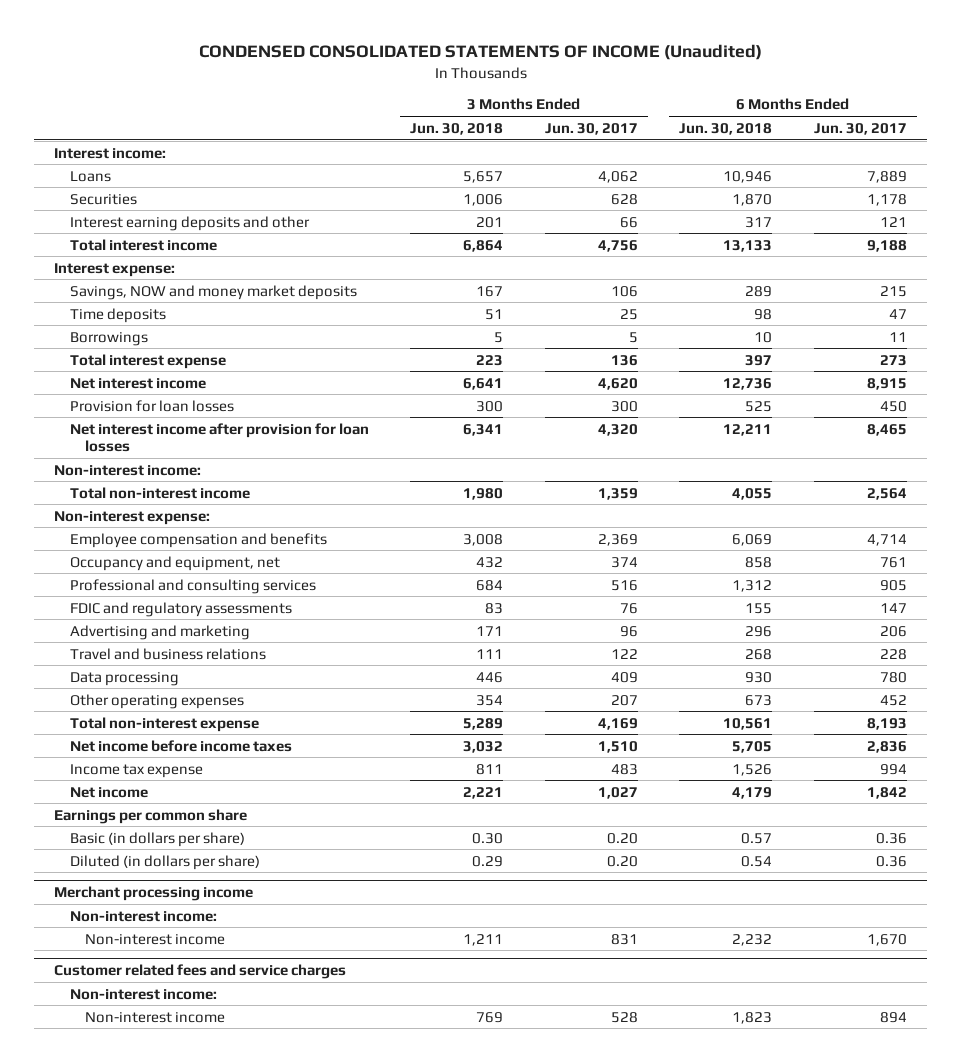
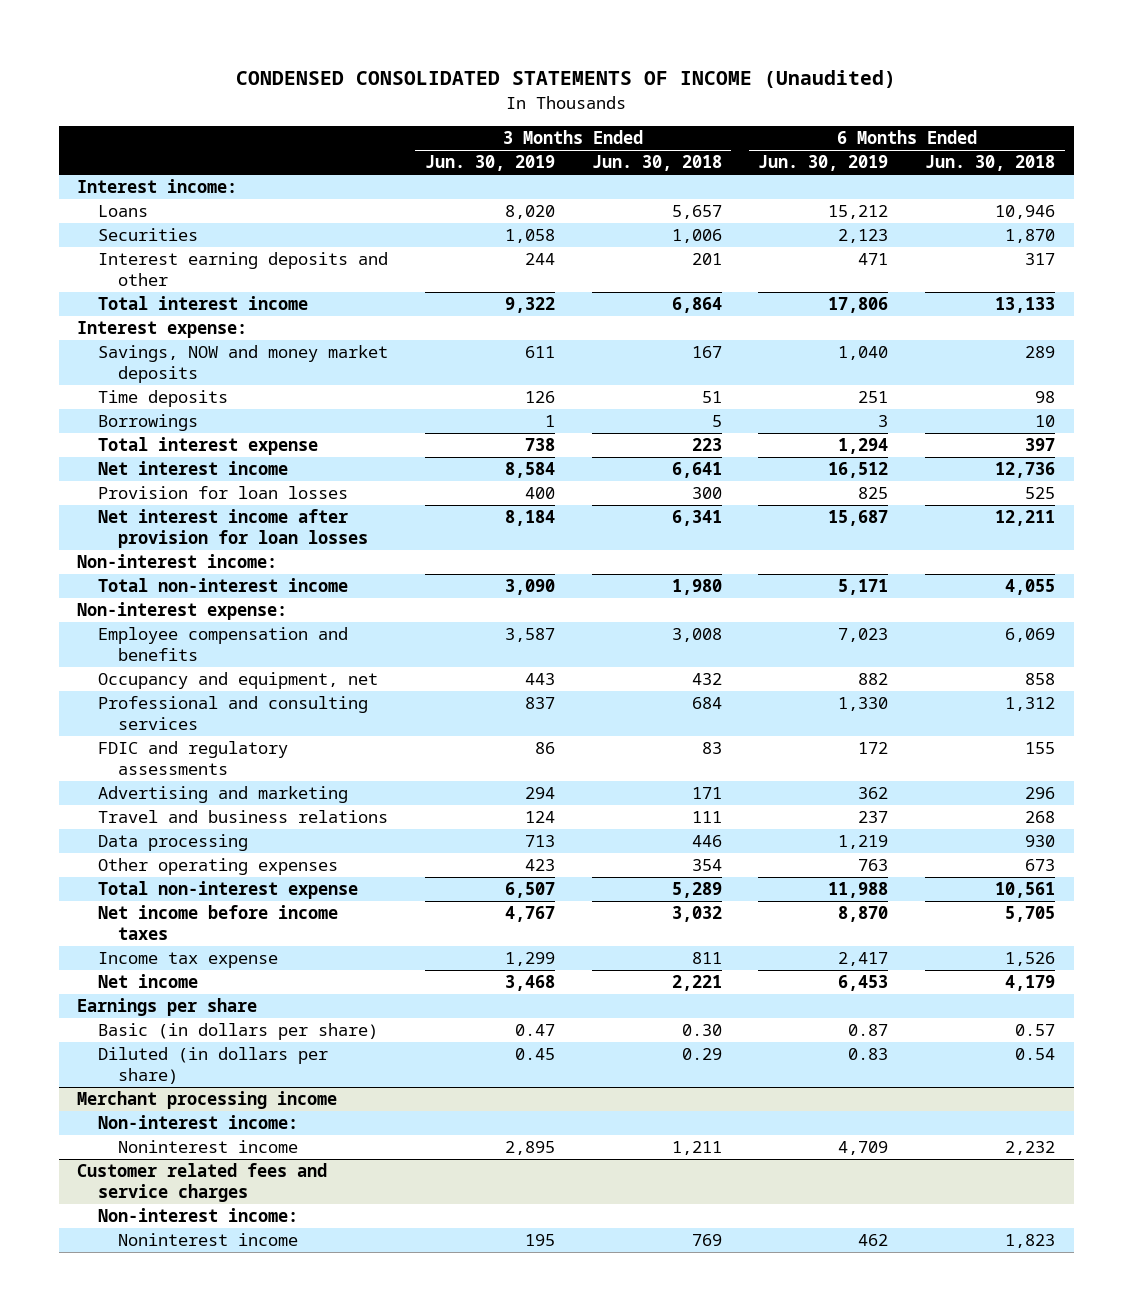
[544,122,638,135] Jun. 30, 2017 -> none
[813,122,907,135] Jun. 30, 2017 -> none
none -> [424,155,555,172] Jun. 30, 2019
none -> [758,155,889,172] Jun. 30, 2019
[54,808,248,824] Earnings per common share -> [77,998,258,1017] Earnings per share
[85,933,226,945] Non-interest income -> [117,1140,298,1154] Noninterest income
[85,1011,226,1023] Non-interest income -> [117,1233,298,1247] Noninterest income

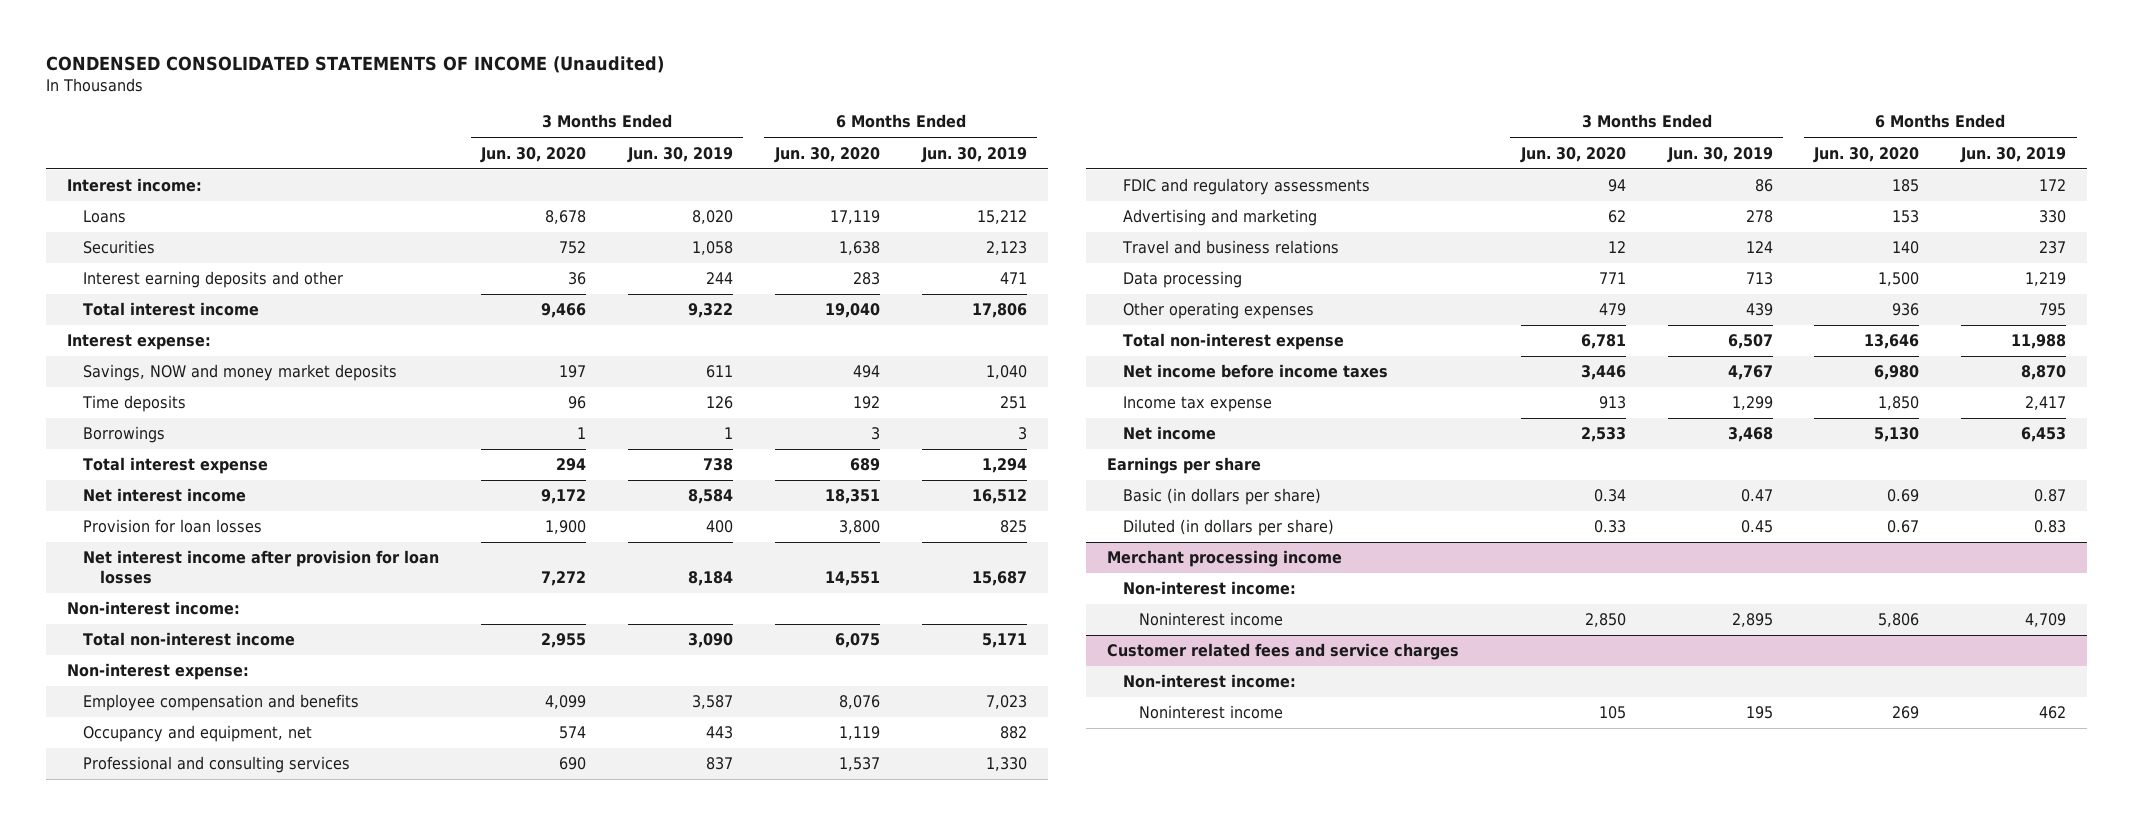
[591,155,722,172] Jun. 30, 2018 -> none
[925,155,1056,172] Jun. 30, 2018 -> none
none -> [480,146,587,163] Jun. 30, 2020
none -> [773,146,880,163] Jun. 30, 2020
[524,787,555,800] 294 -> [1745,210,1773,224] 278
[858,787,889,800] 362 -> [2039,210,2067,224] 330
[524,859,555,872] 423 -> [1745,303,1773,317] 439
[858,859,889,872] 763 -> [2039,303,2067,317] 795

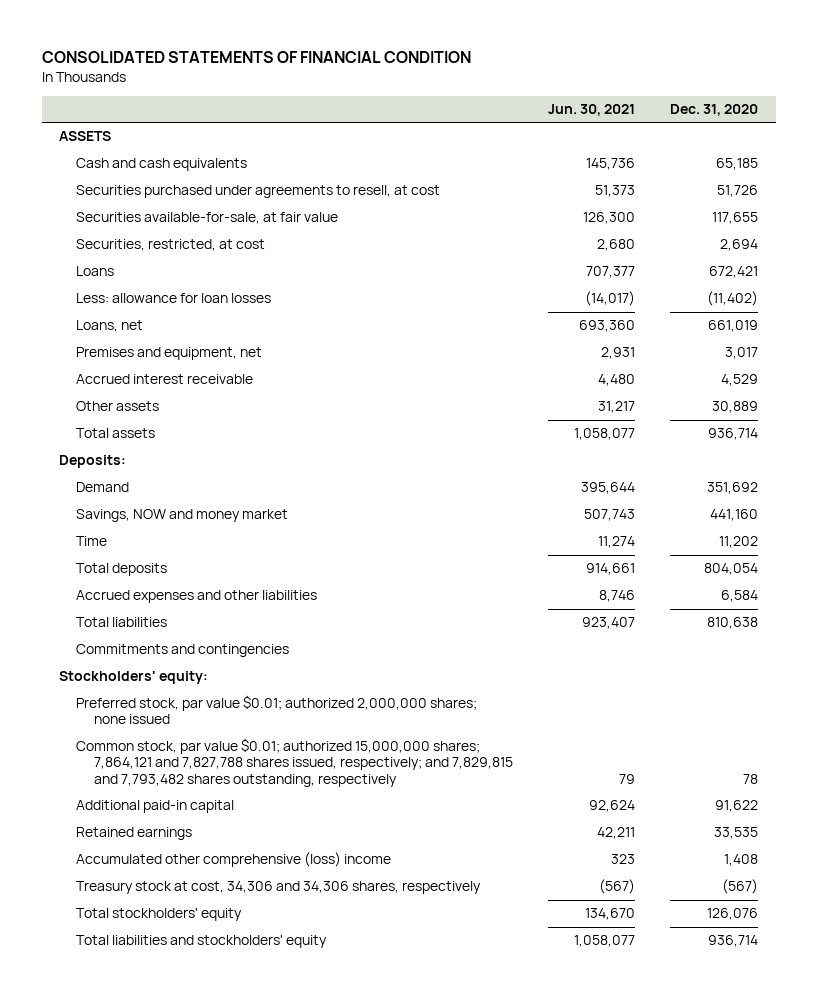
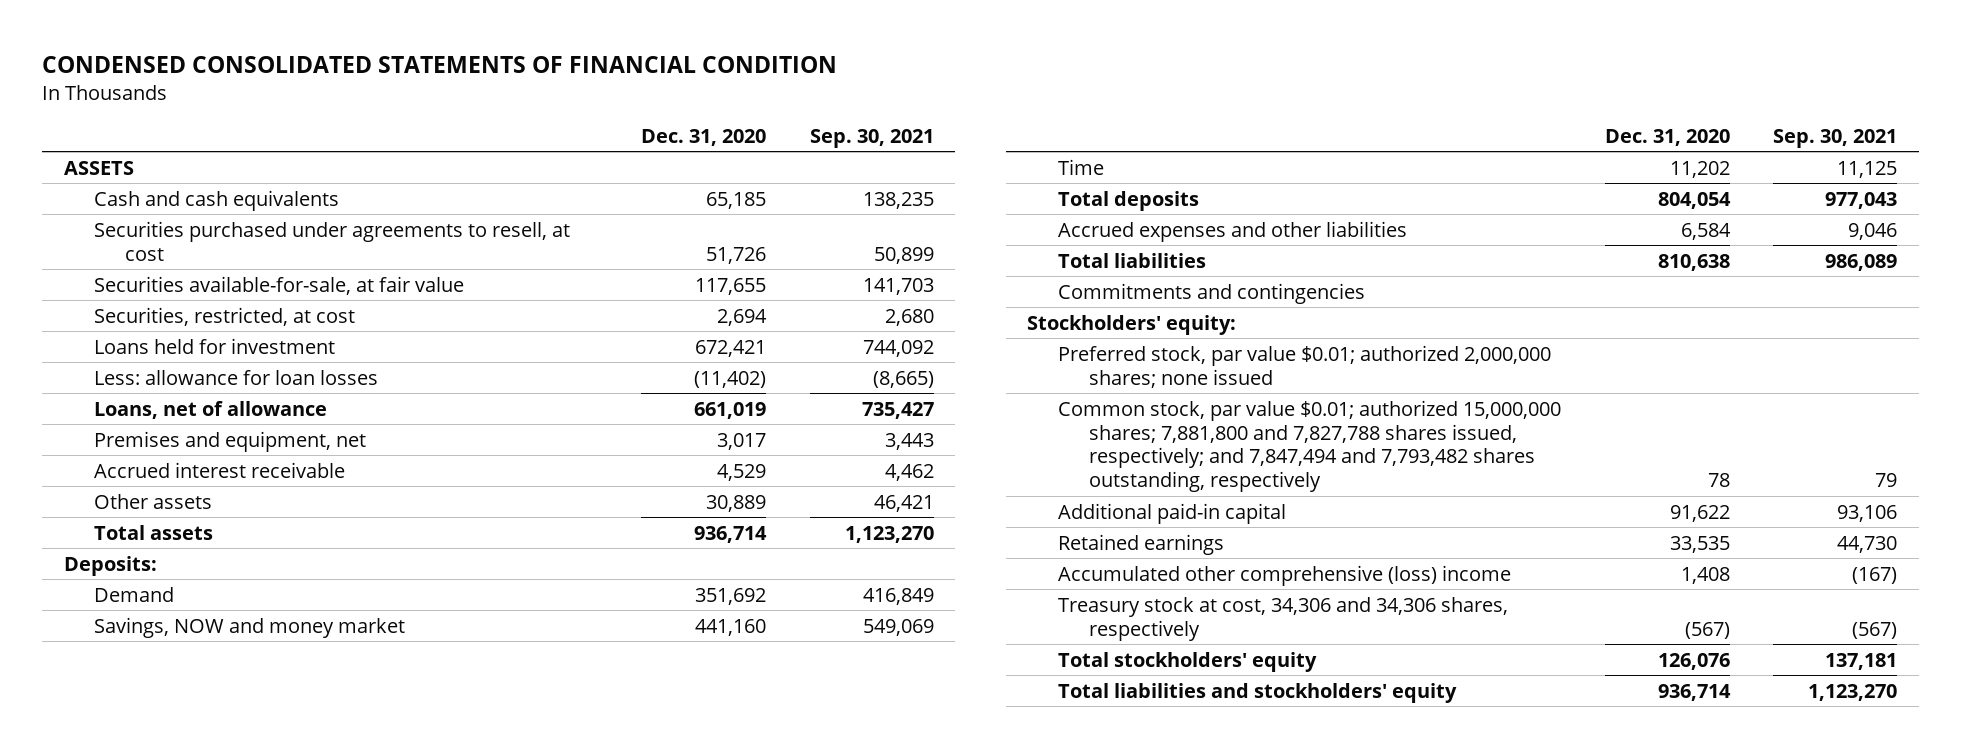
[41,51,471,64] CONSOLIDATED STATEMENTS OF FINANCIAL CONDITION -> [41,55,837,73] CONDENSED CONSOLIDATED STATEMENTS OF FINANCIAL CONDITION
[547,103,635,116] Jun. 30, 2021 -> none
none -> [809,128,934,148] Sep. 30, 2021
[76,266,115,277] Loans -> [94,337,336,354] Loans held for investment
[76,320,144,333] Loans, net -> [94,400,328,419] Loans, net of allowance
[76,738,513,787] Common stock, par value $0.01; authorized 15,000,000 shares; 7,864,121 and 7,827,788 shares issued, respectively; and 7,829,815 and 7,793,482 shares outstanding, respectively -> [1058,399,1562,493] Common stock, par value $0.01; authorized 15,000,000 shares; 7,881,800 and 7,827,788 shares issued, respectively; and 7,847,494 and 7,793,482 shares outstanding, respectively

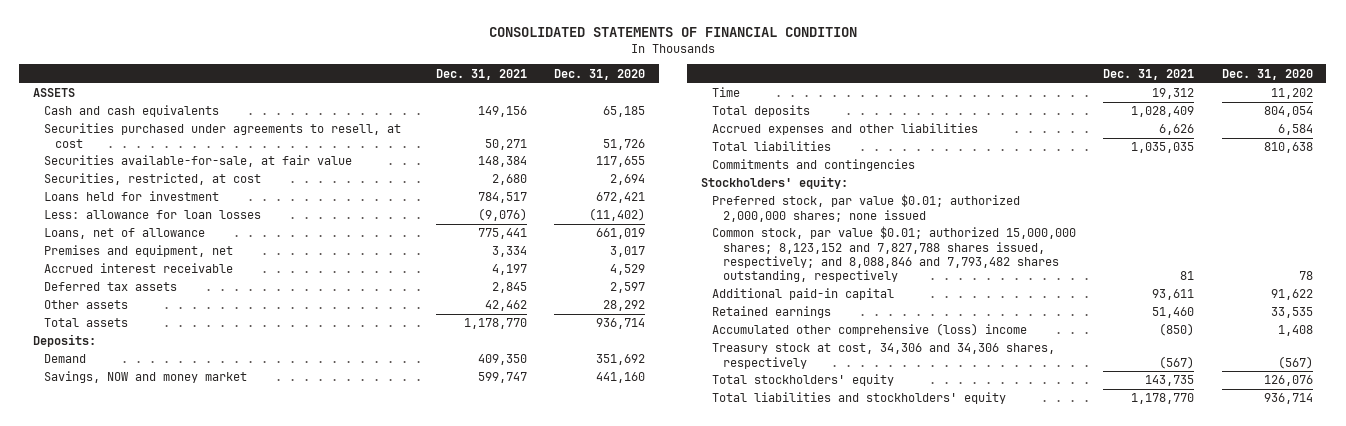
[41,55,837,73] CONDENSED CONSOLIDATED STATEMENTS OF FINANCIAL CONDITION -> [488,27,857,38] CONSOLIDATED STATEMENTS OF FINANCIAL CONDITION
[809,128,934,148] Sep. 30, 2021 -> none
none -> [435,68,527,80] Dec. 31, 2021
none -> [44,282,178,292] Deferred tax assets
[705,494,766,512] 30,889 -> [602,300,645,312] 28,292
[1058,399,1562,493] Common stock, par value $0.01; authorized 15,000,000 shares; 7,881,800 and 7,827,788 shares issued, respectively; and 7,847,494 and 7,793,482 shares outstanding, respectively -> [712,226,1077,283] Common stock, par value $0.01; authorized 15,000,000 shares; 8,123,152 and 7,827,788 shares issued, respectively; and 8,088,846 and 7,793,482 shares outstanding, respectively

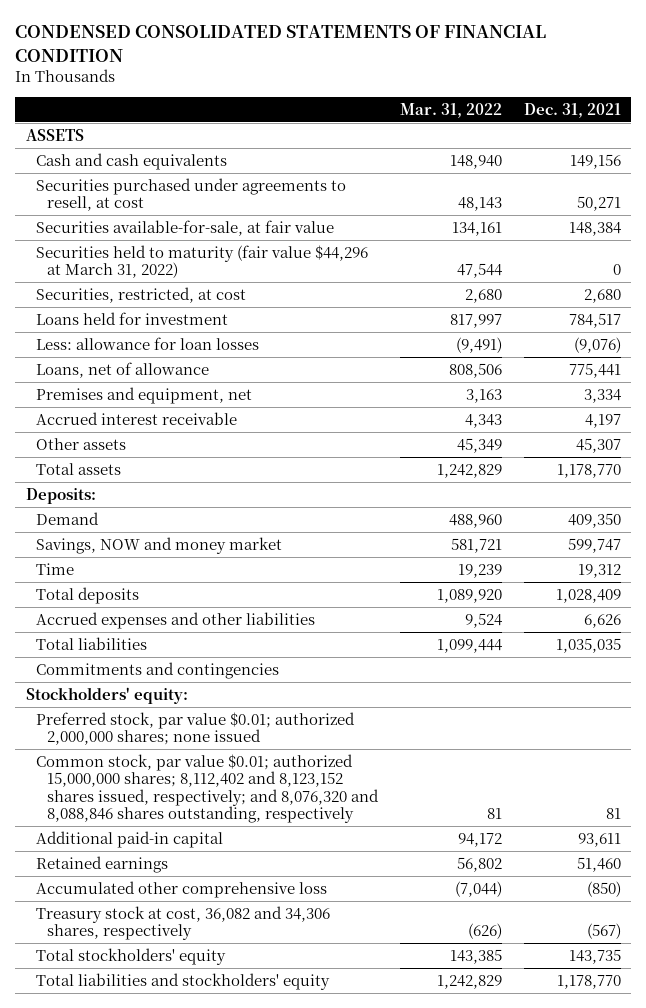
[488,27,857,38] CONSOLIDATED STATEMENTS OF FINANCIAL CONDITION -> [14,25,546,62] CONDENSED CONSOLIDATED STATEMENTS OF FINANCIAL CONDITION
[553,68,645,80] Dec. 31, 2020 -> none
none -> [399,102,502,118] Mar. 31, 2022
none -> [36,244,369,279] Securities held to maturity (fair value $44,296 at March 31, 2022)
[44,282,178,292] Deferred tax assets -> none
[484,300,527,312] 42,462 -> [575,437,621,453] 45,307
[712,226,1077,283] Common stock, par value $0.01; authorized 15,000,000 shares; 8,123,152 and 7,827,788 shares issued, respectively; and 8,088,846 and 7,793,482 shares outstanding, respectively -> [36,753,380,824] Common stock, par value $0.01; authorized 15,000,000 shares; 8,112,402 and 8,123,152 shares issued, respectively; and 8,076,320 and 8,088,846 shares outstanding, respectively
[712,323,1028,337] Accumulated other comprehensive (loss) income -> [36,880,328,898] Accumulated other comprehensive loss
[712,343,1056,369] Treasury stock at cost, 34,306 and 34,306 shares, respectively -> [36,905,331,941] Treasury stock at cost, 36,082 and 34,306 shares, respectively

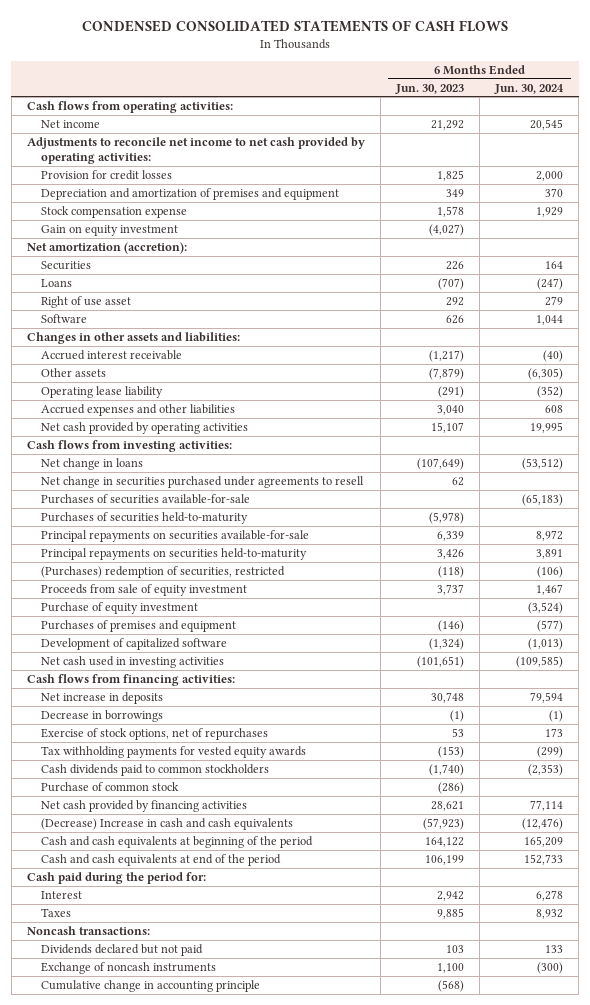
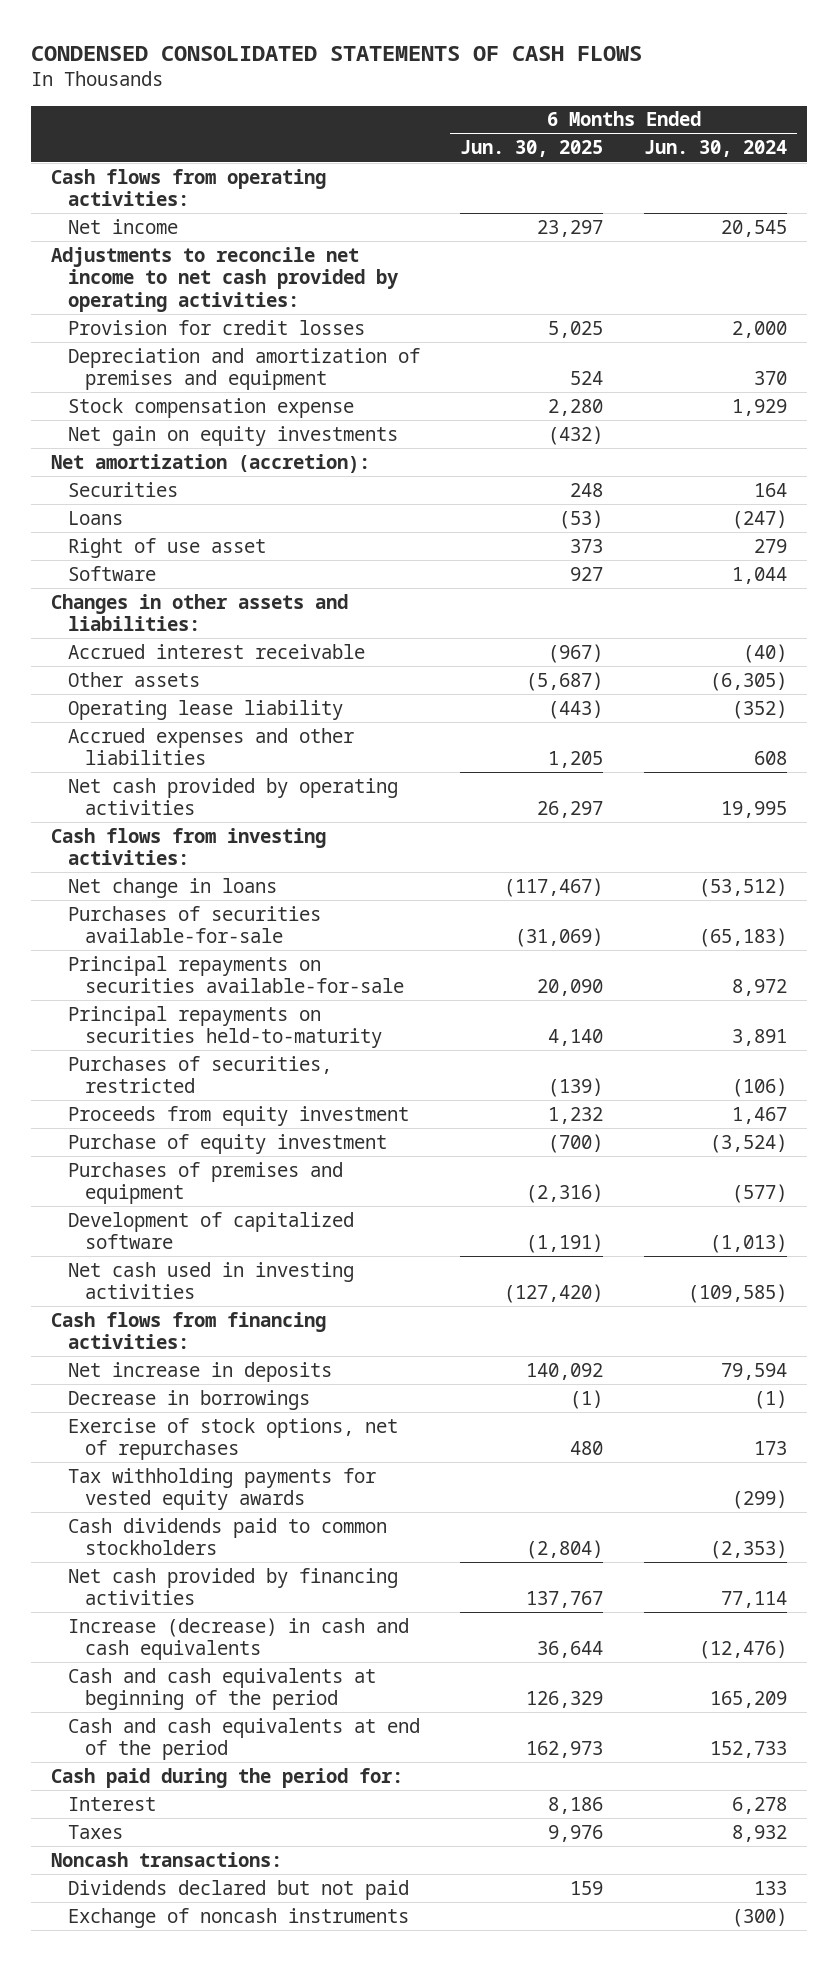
[394,83,464,94] Jun. 30, 2023 -> none
none -> [460,140,604,158] Jun. 30, 2025
[40,225,178,237] Gain on equity investment -> [67,425,398,446] Net gain on equity investments
[40,476,364,489] Net change in securities purchased under agreements to resell -> none
[40,512,248,525] Purchases of securities held-to-maturity -> none
[40,566,285,579] (Purchases) redemption of securities, restricted -> [67,1055,332,1094] Purchases of securities, restricted
[40,584,247,597] Proceeds from sale of equity investment -> [67,1105,409,1126] Proceeds from equity investment
[40,782,179,793] Purchase of common stock -> none
[40,818,293,831] (Decrease) Increase in cash and cash equivalents -> [67,1617,409,1661] Increase (decrease) in cash and cash equivalents
[40,980,260,993] Cumulative change in accounting principle -> none

